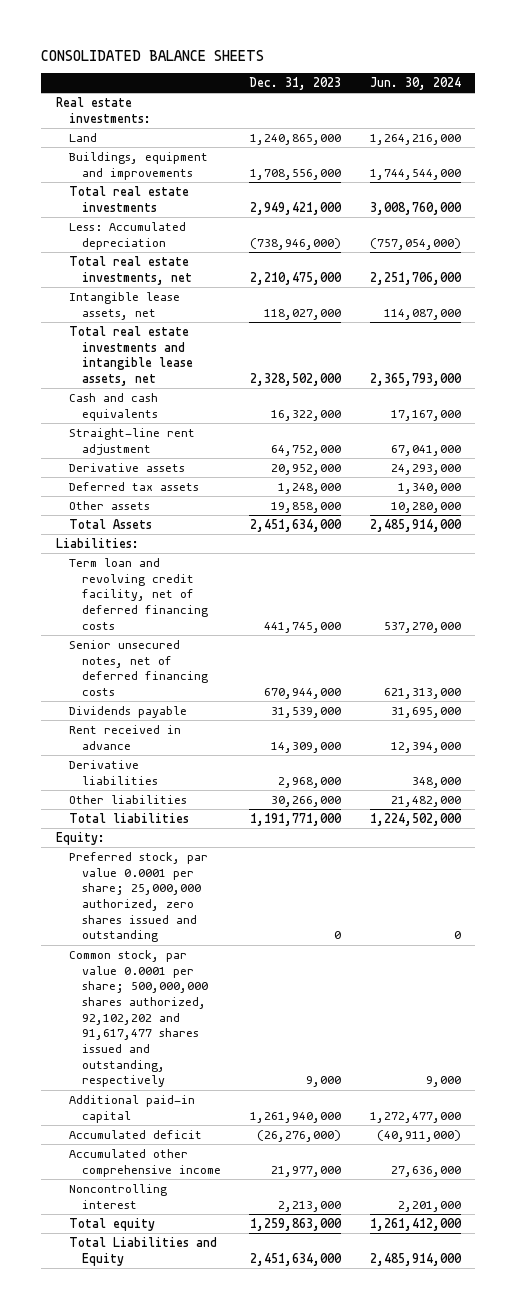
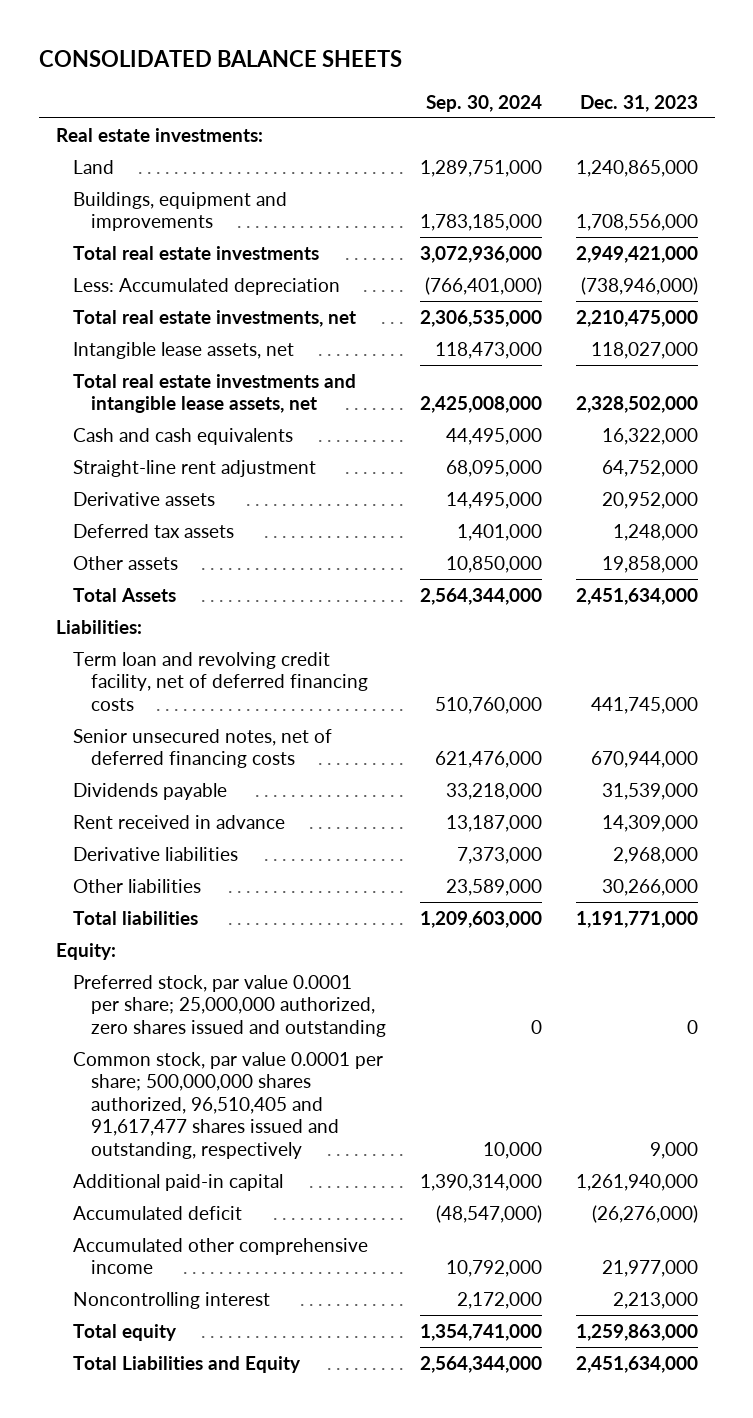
[369,77,461,91] Jun. 30, 2024 -> none
none -> [425,94,542,112] Sep. 30, 2024
[68,949,208,1088] Common stock, par value 0.0001 per share; 500,000,000 shares authorized, 92,102,202 and 91,617,477 shares issued and outstanding, respectively -> [73,1051,384,1159] Common stock, par value 0.0001 per share; 500,000,000 shares authorized, 96,510,405 and 91,617,477 shares issued and outstanding, respectively

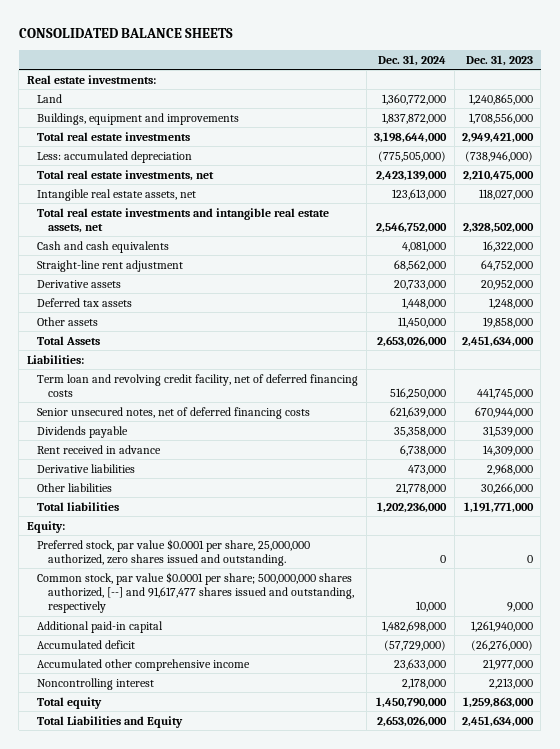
[425,94,542,112] Sep. 30, 2024 -> none
none -> [378,54,447,66] Dec. 31, 2024
[73,277,341,295] Less: Accumulated depreciation -> [37,150,193,163] Less: accumulated depreciation
[73,341,295,359] Intangible lease assets, net -> [37,188,197,201] Intangible real estate assets, net
[73,373,357,414] Total real estate investments and intangible lease assets, net -> [37,207,330,233] Total real estate investments and intangible real estate assets, net
[73,974,386,1037] Preferred stock, par value 0.0001 per share; 25,000,000 authorized, zero shares issued and outstanding -> [37,538,311,566] Preferred stock, par value $0.0001 per share, 25,000,000 authorized, zero shares issued and outstanding.
[73,1051,384,1159] Common stock, par value 0.0001 per share; 500,000,000 shares authorized, 96,510,405 and 91,617,477 shares issued and outstanding, respectively -> [37,571,355,614] Common stock, par value $0.0001 per share; 500,000,000 shares authorized, [--] and 91,617,477 shares issued and outstanding, respectively

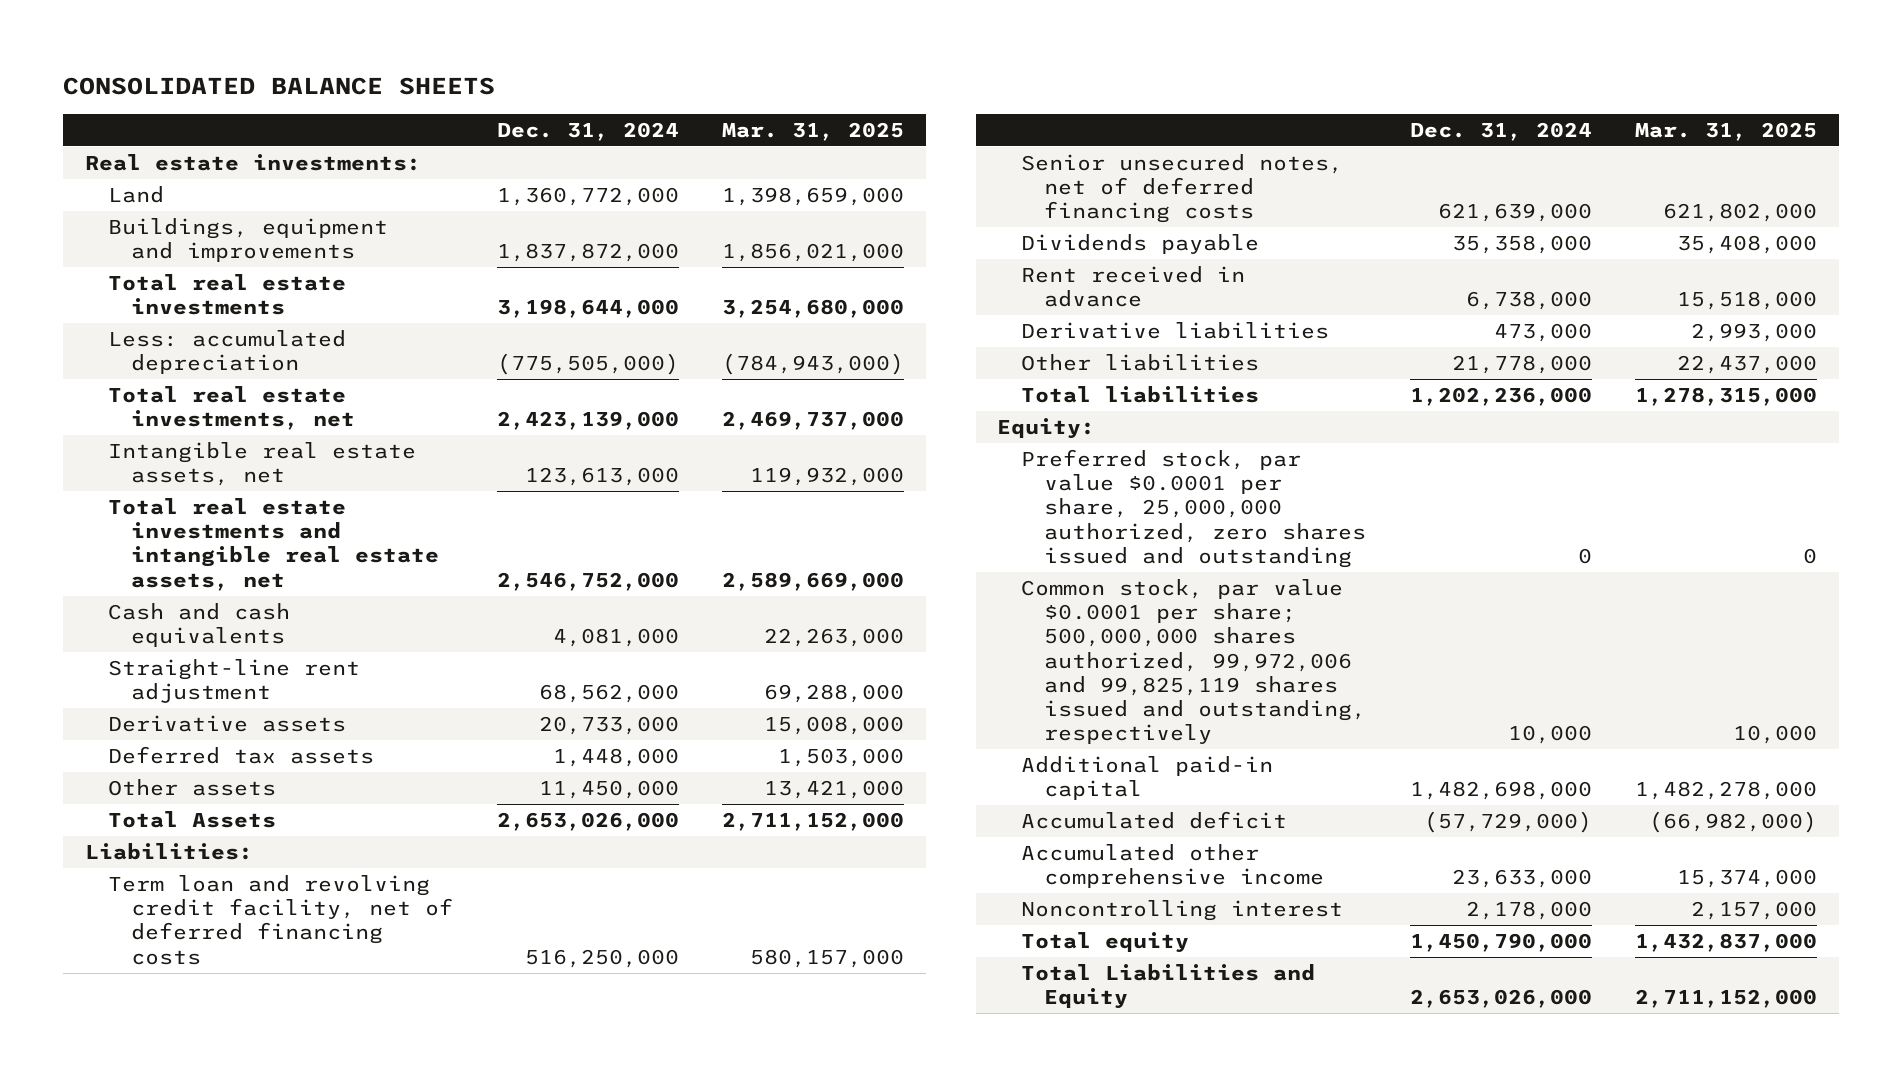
[466,54,534,66] Dec. 31, 2023 -> none
none -> [722,121,905,141] Mar. 31, 2025
[37,538,311,566] Preferred stock, par value $0.0001 per share, 25,000,000 authorized, zero shares issued and outstanding. -> [1020,448,1367,568] Preferred stock, par value $0.0001 per share, 25,000,000 authorized, zero shares issued and outstanding
[37,571,355,614] Common stock, par value $0.0001 per share; 500,000,000 shares authorized, [--] and 91,617,477 shares issued and outstanding, respectively -> [1020,578,1367,745] Common stock, par value $0.0001 per share; 500,000,000 shares authorized, 99,972,006 and 99,825,119 shares issued and outstanding, respectively

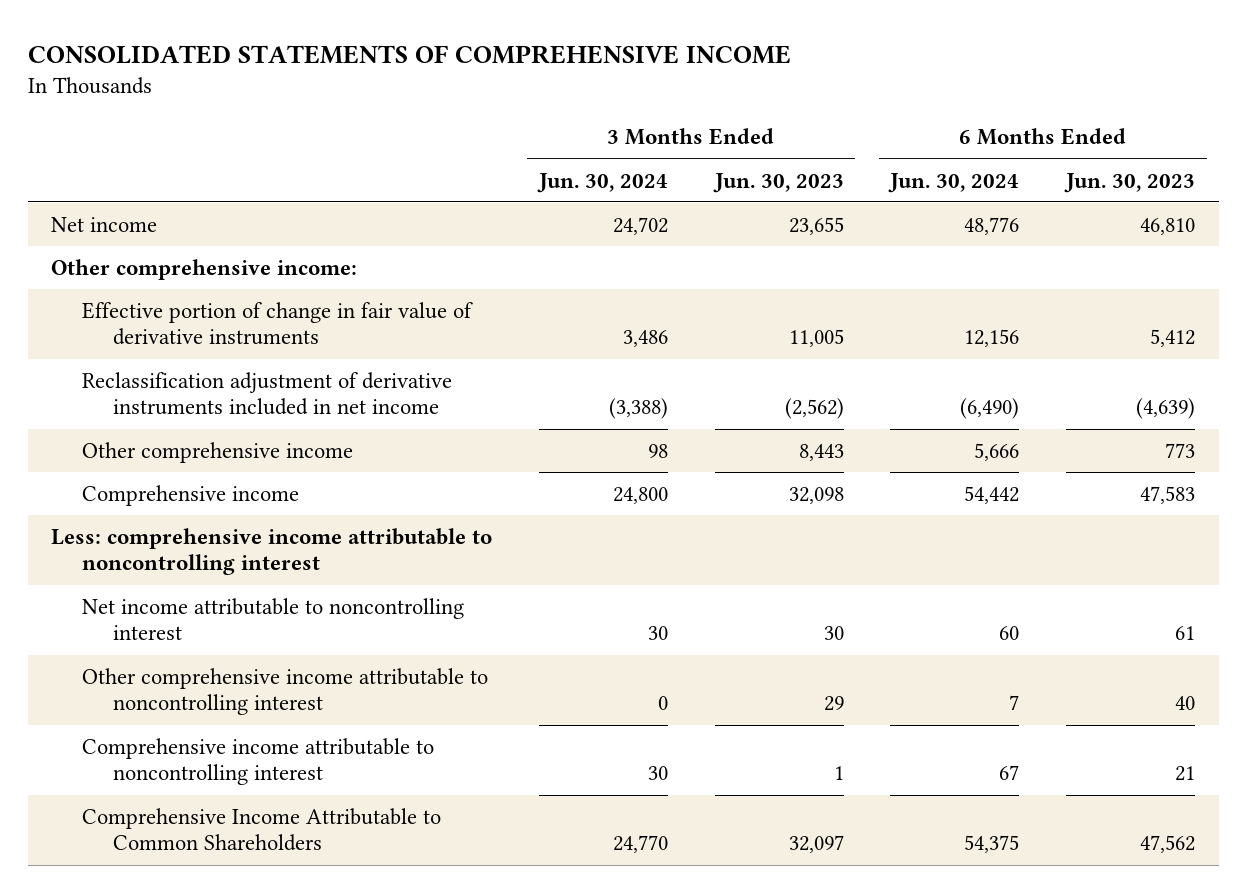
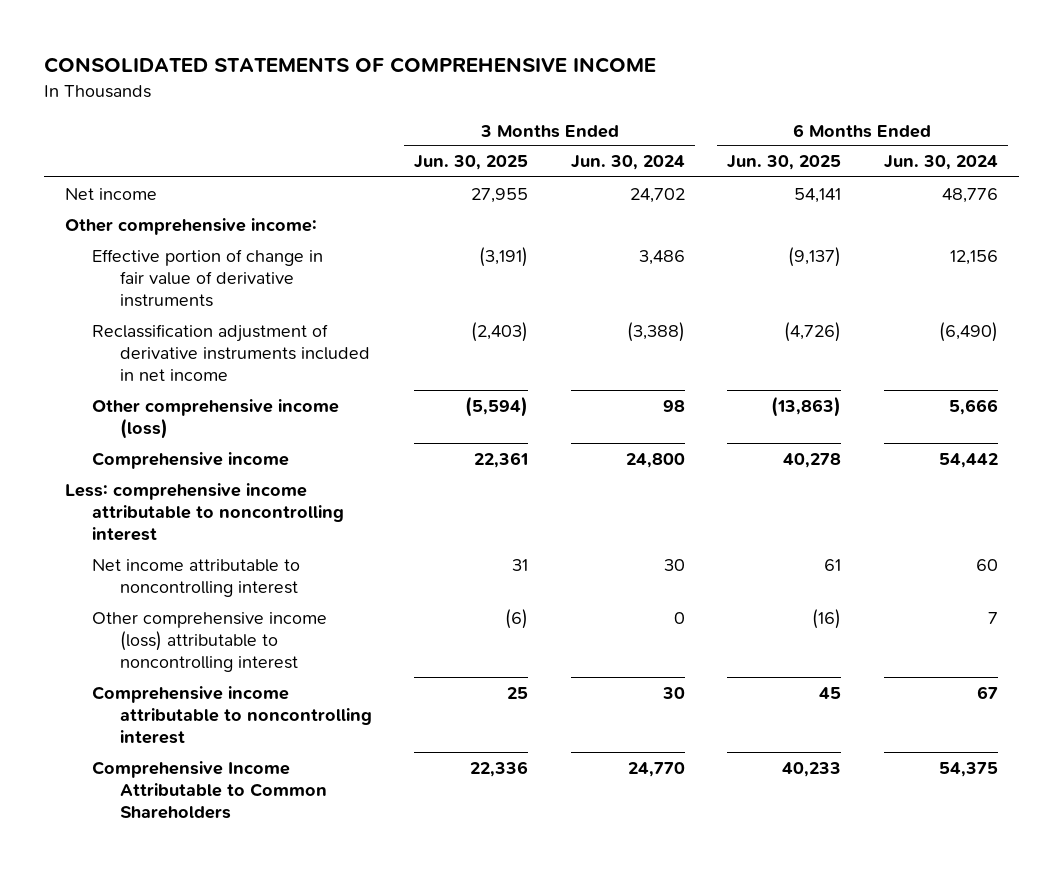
[712,172,844,193] Jun. 30, 2023 -> none
[1064,172,1196,193] Jun. 30, 2023 -> none
none -> [414,155,529,171] Jun. 30, 2025
none -> [727,155,842,171] Jun. 30, 2025
[81,441,353,463] Other comprehensive income -> [92,398,340,439] Other comprehensive income (loss)
[81,667,488,716] Other comprehensive income attributable to noncontrolling interest -> [92,611,328,672] Other comprehensive income (loss) attributable to noncontrolling interest

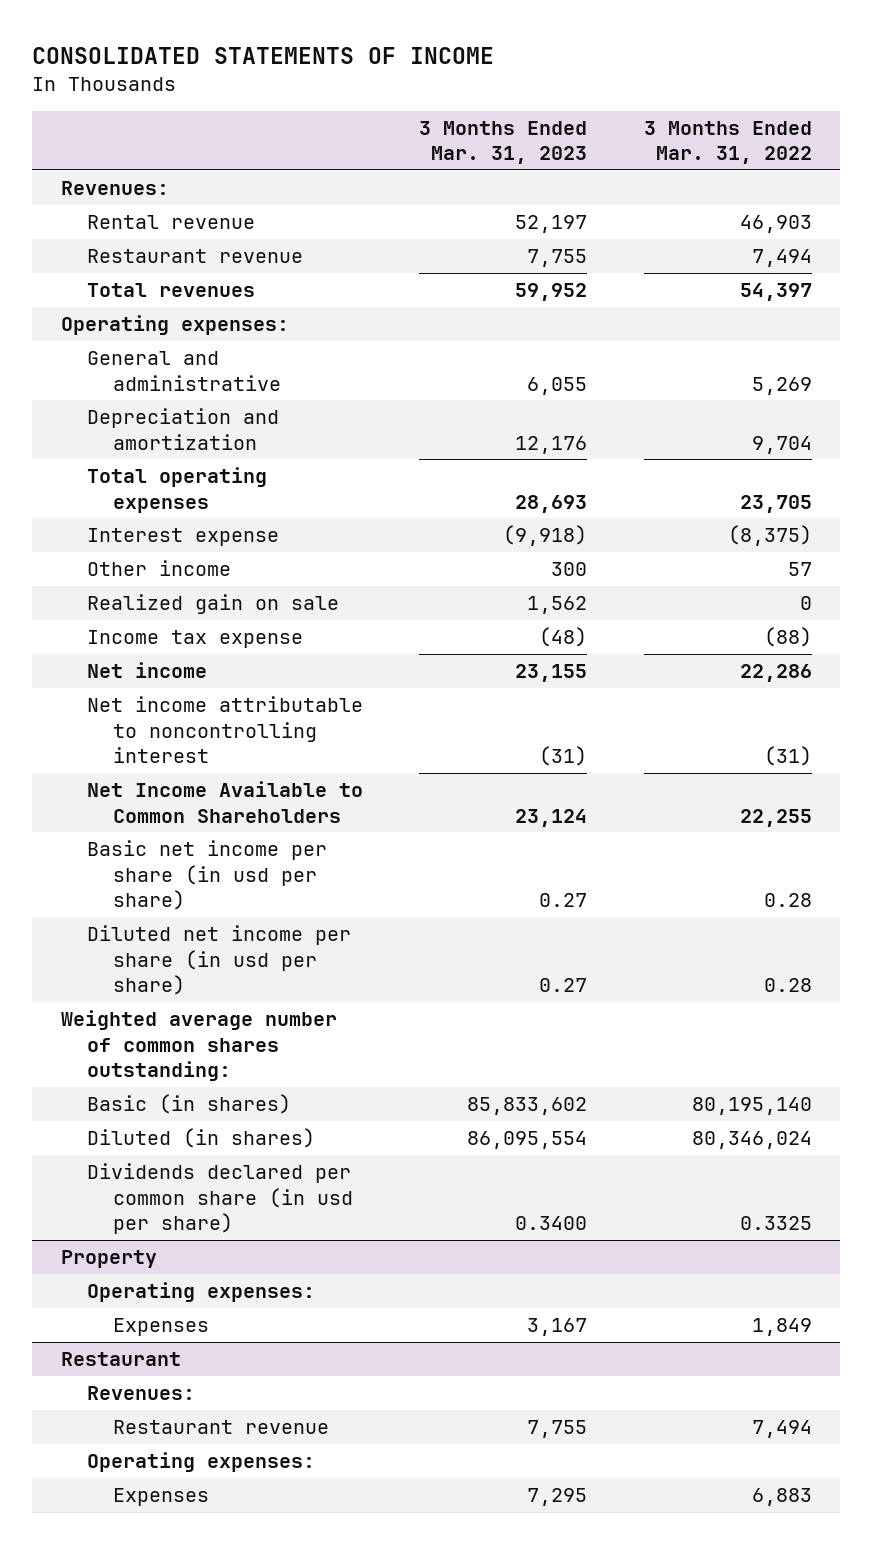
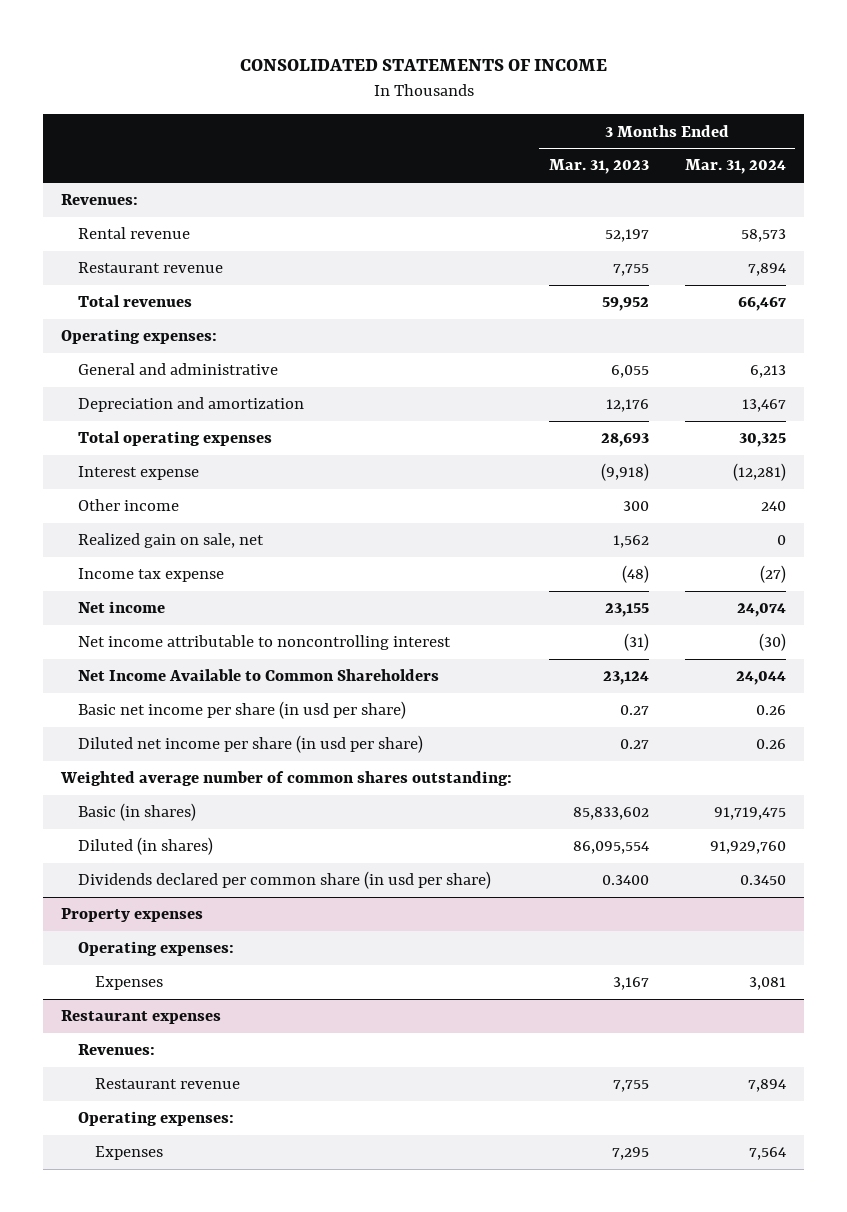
[643,120,812,165] 3 Months Ended Mar. 31, 2022 -> none
none -> [685,159,787,175] Mar. 31, 2024
[86,594,339,615] Realized gain on sale -> [77,533,264,549] Realized gain on sale, net
[60,1250,157,1269] Property -> [61,908,204,923] Property expenses
[60,1352,181,1367] Restaurant -> [61,1010,222,1025] Restaurant expenses

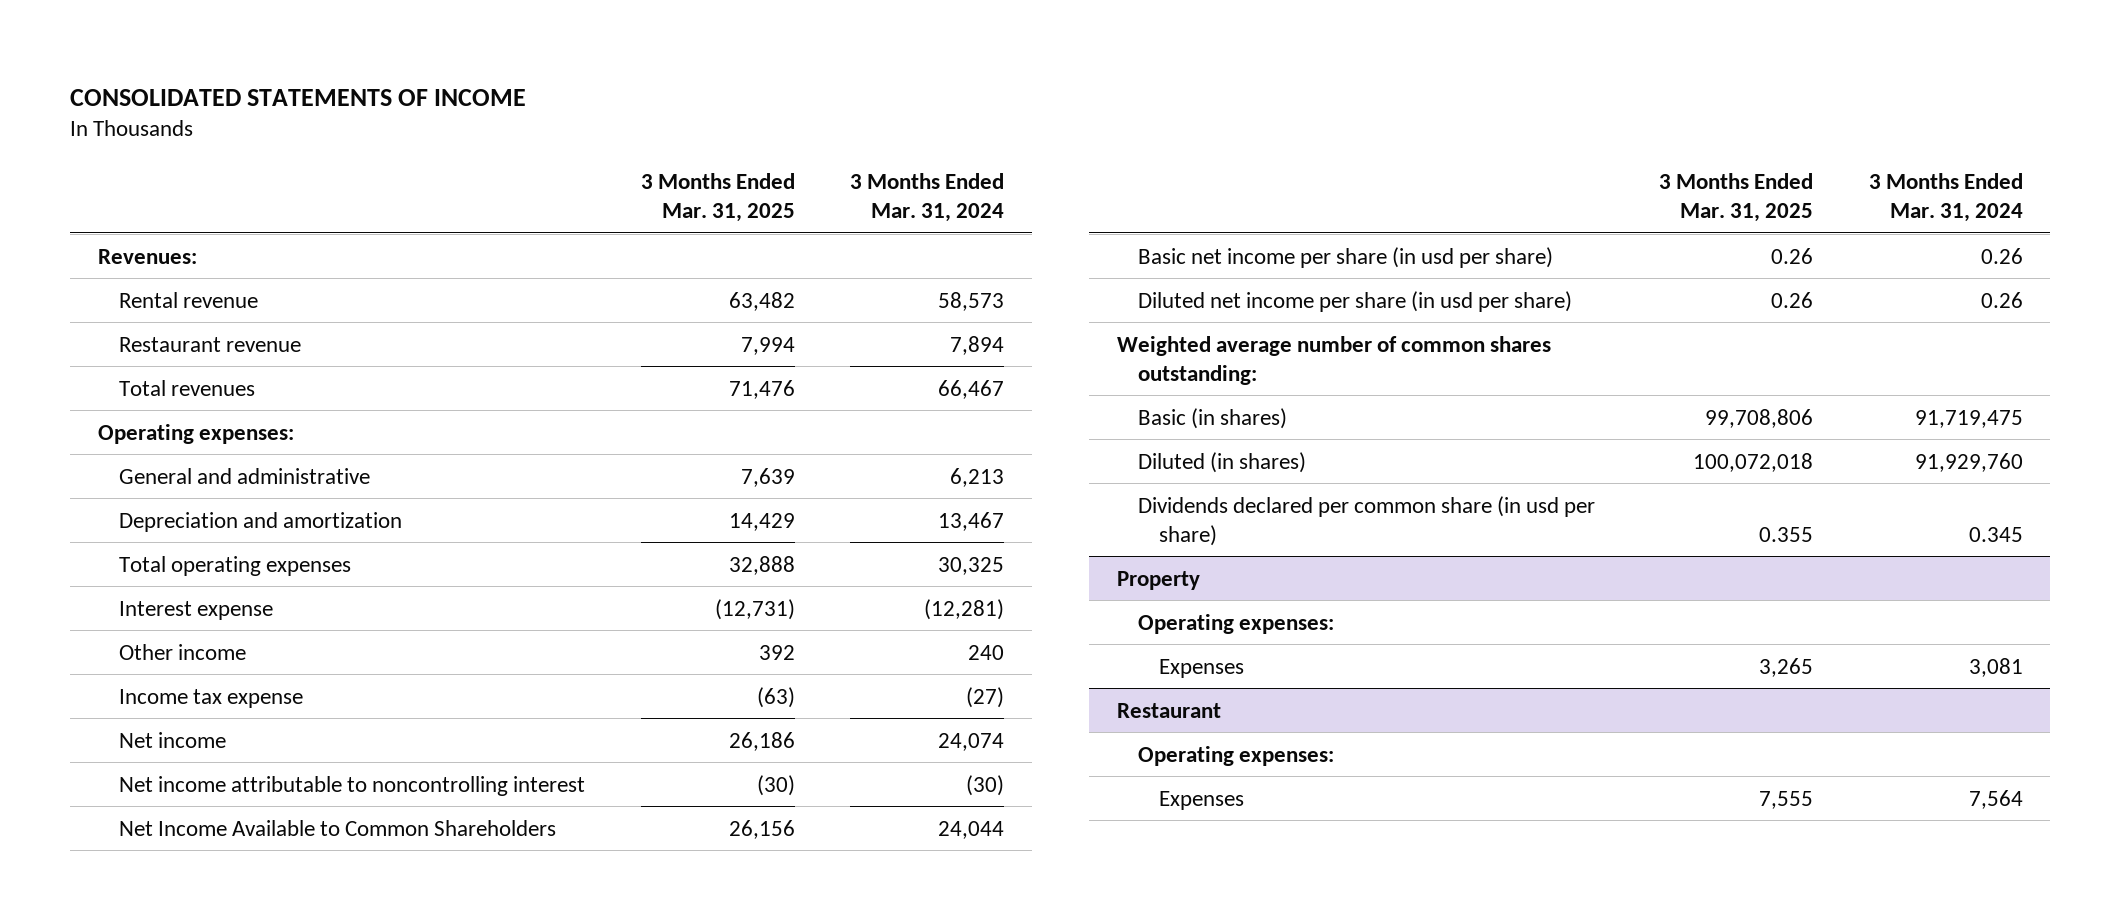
[548,159,649,175] Mar. 31, 2023 -> none
none -> [640,172,795,222] 3 Months Ended Mar. 31, 2025
[77,533,264,549] Realized gain on sale, net -> none
[740,875,787,886] 0.3450 -> [1968,526,2023,542] 0.345
[61,908,204,923] Property expenses -> [1116,570,1200,590] Property
[77,1044,155,1056] Revenues: -> none
[94,1078,240,1090] Restaurant revenue -> none
[61,1010,222,1025] Restaurant expenses -> [1116,702,1221,718] Restaurant

